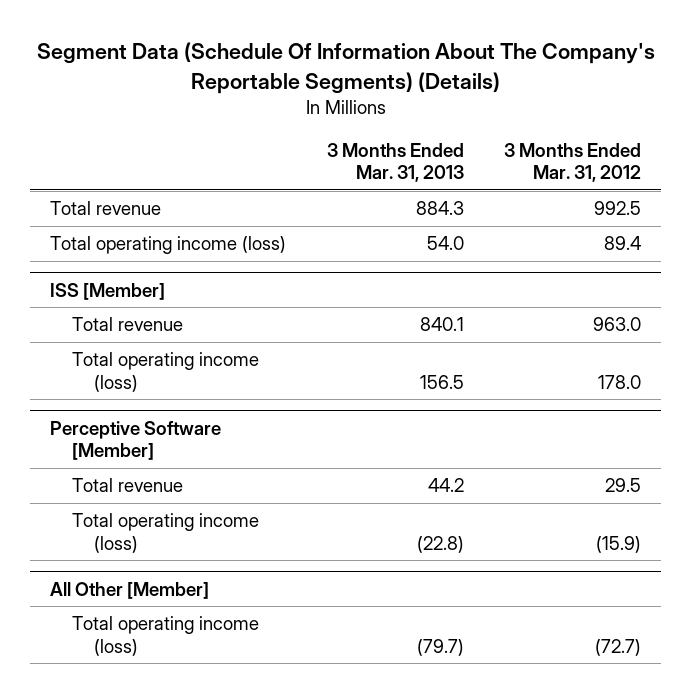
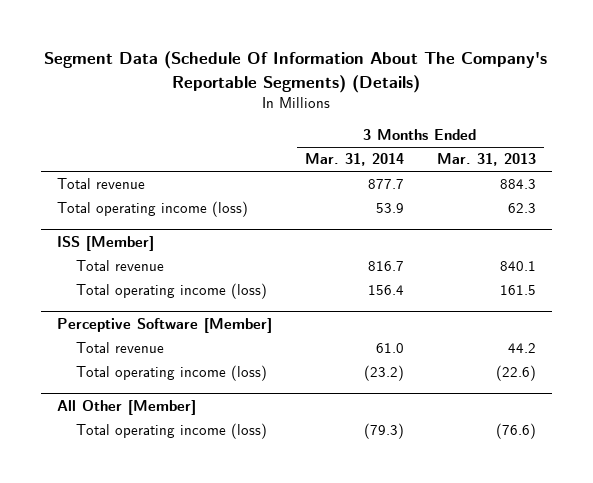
[503,142,641,183] 3 Months Ended Mar. 31, 2012 -> none
none -> [304,153,404,167] Mar. 31, 2014
[426,236,464,251] 54.0 -> [507,203,536,214] 62.3
[419,374,464,389] 156.5 -> [499,285,536,296] 161.5
[416,535,464,553] (22.8) -> [495,365,536,382] (22.6)
[416,638,464,656] (79.7) -> [495,423,536,440] (76.6)

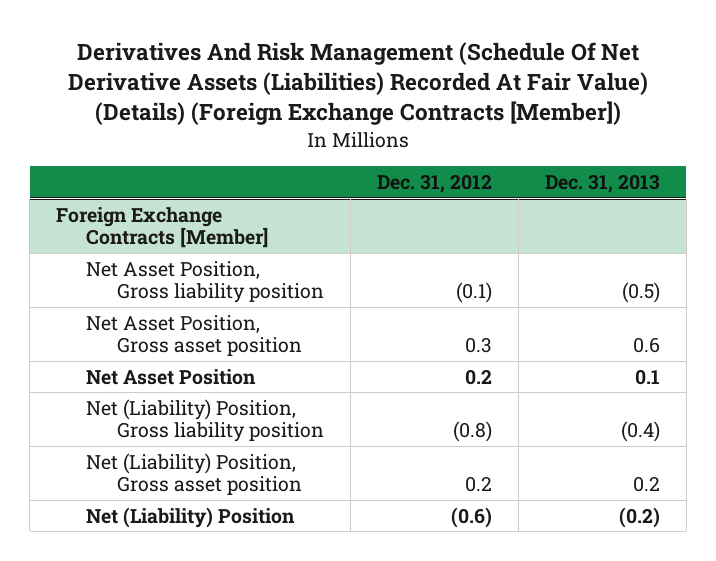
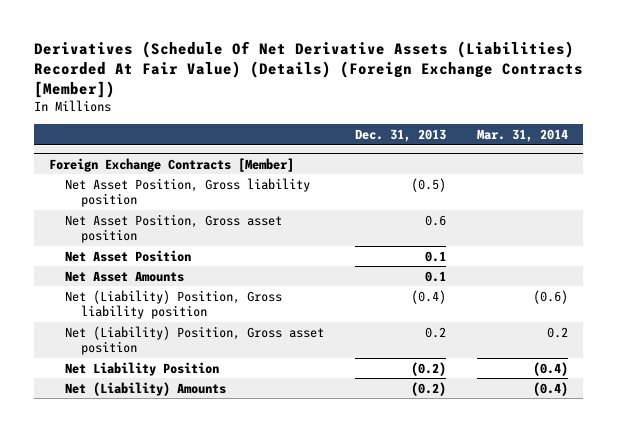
[67,41,648,126] Derivatives And Risk Management (Schedule Of Net Derivative Assets (Liabilities) Recorded At Fair Value) (Details) (Foreign Exchange Contracts [Member]) -> [33,41,583,99] Derivatives (Schedule Of Net Derivative Assets (Liabilities) Recorded At Fair Value) (Details) (Foreign Exchange Contracts [Member])
[376,173,492,193] Dec. 31, 2012 -> none
none -> [477,128,569,142] Mar. 31, 2014
none -> [65,270,185,282] Net Asset Amounts
[86,506,296,528] Net (Liability) Position -> [65,361,220,376] Net Liability Position
none -> [65,381,227,396] Net (Liability) Amounts

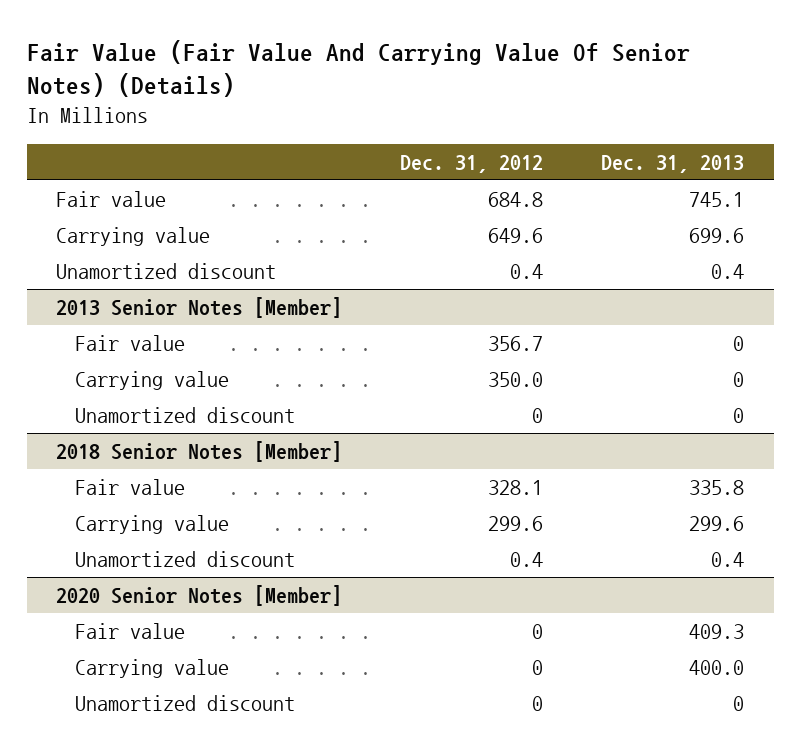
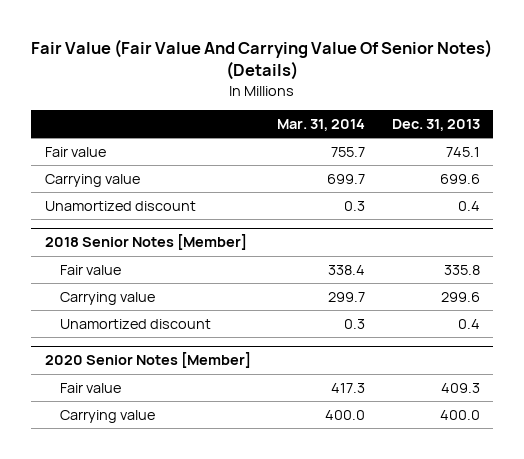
[400,154,544,173] Dec. 31, 2012 -> none
none -> [277,118,366,131] Mar. 31, 2014
[55,296,342,318] 2013 Senior Notes [Member] -> none
[75,334,186,351] Fair value -> none
[75,370,230,390] Carrying value -> none
[75,406,296,423] Unamortized discount -> none
[75,694,296,711] Unamortized discount -> none

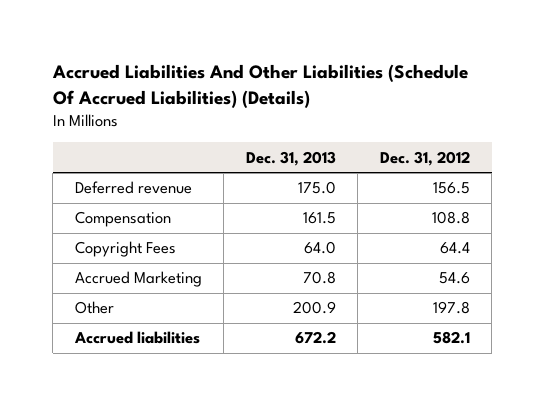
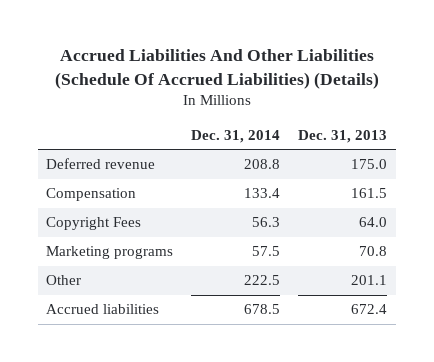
[379,150,470,166] Dec. 31, 2012 -> none
none -> [191,129,281,143] Dec. 31, 2014
[74,271,202,288] Accrued Marketing -> [46,246,174,260] Marketing programs
[292,301,336,315] 200.9 -> [351,275,388,286] 201.1
[294,331,336,345] 672.2 -> [351,304,388,315] 672.4

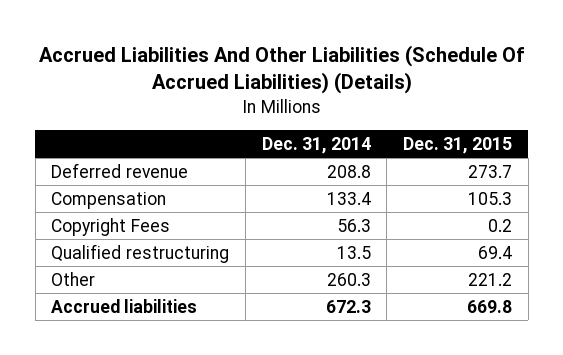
[298,129,388,143] Dec. 31, 2013 -> none
none -> [403,137,513,155] Dec. 31, 2015
[46,246,174,260] Marketing programs -> none
none -> [51,243,230,263] Qualified restructuring
[244,275,281,286] 222.5 -> [326,272,371,286] 260.3
[244,304,281,315] 678.5 -> [325,299,371,313] 672.3

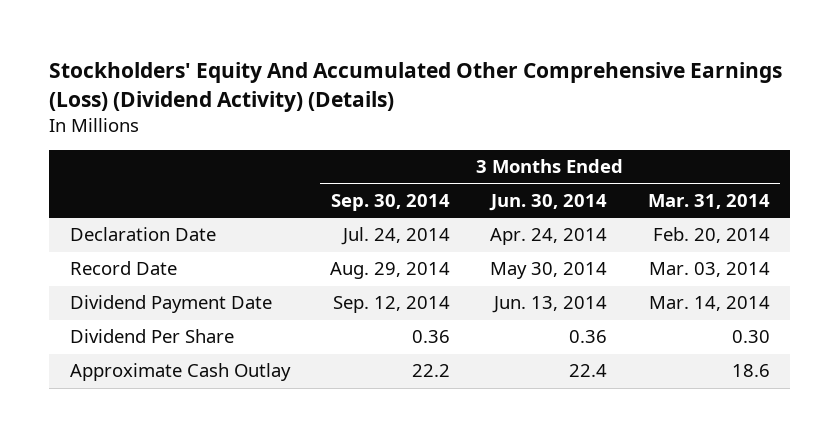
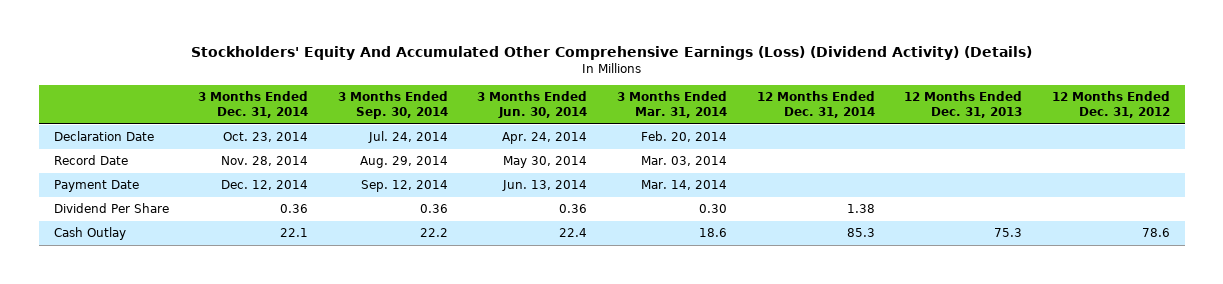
none -> [198,91,309,118] 3 Months Ended Dec. 31, 2014
none -> [756,91,875,118] 12 Months Ended Dec. 31, 2014
none -> [904,91,1023,118] 12 Months Ended Dec. 31, 2013
none -> [1051,91,1170,118] 12 Months Ended Dec. 31, 2012
[69,295,272,314] Dividend Payment Date -> [53,180,139,193] Payment Date
[69,363,291,382] Approximate Cash Outlay -> [53,227,126,241] Cash Outlay

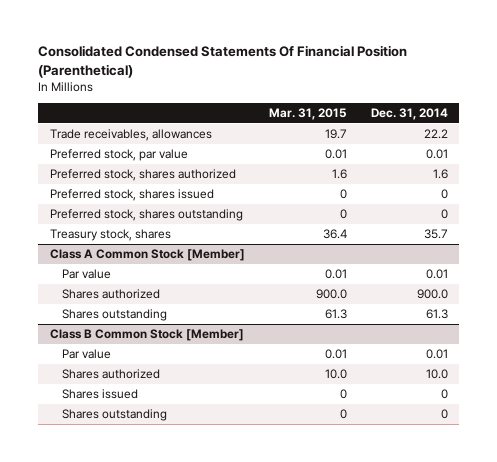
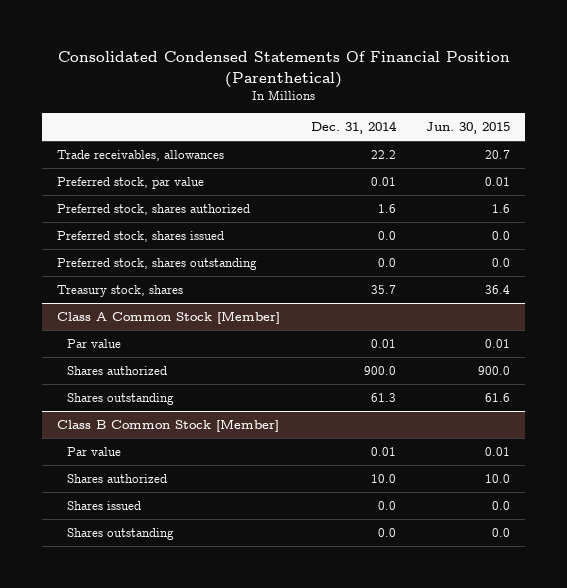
[268,107,347,120] Mar. 31, 2015 -> none
none -> [426,122,511,135] Jun. 30, 2015
[440,189,448,200] 0 -> [377,231,396,241] 0.0
[440,209,448,220] 0 -> [377,258,396,268] 0.0
[440,389,448,400] 0 -> [377,501,396,511] 0.0
[440,409,448,420] 0 -> [377,528,396,538] 0.0

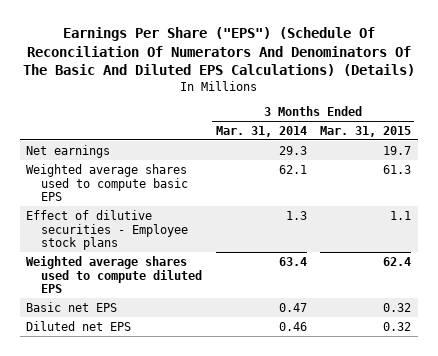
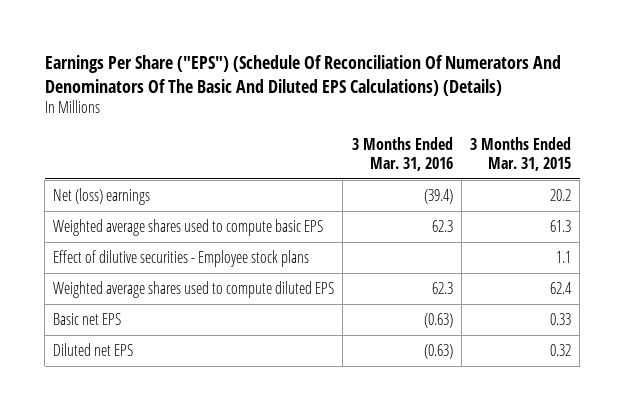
[215,125,307,137] Mar. 31, 2014 -> none
none -> [351,136,453,171] 3 Months Ended Mar. 31, 2016
[26,144,111,158] Net earnings -> [53,187,151,205] Net (loss) earnings
[383,145,412,155] 19.7 -> [549,188,571,201] 20.2
[383,302,412,312] 0.32 -> [549,312,571,325] 0.33

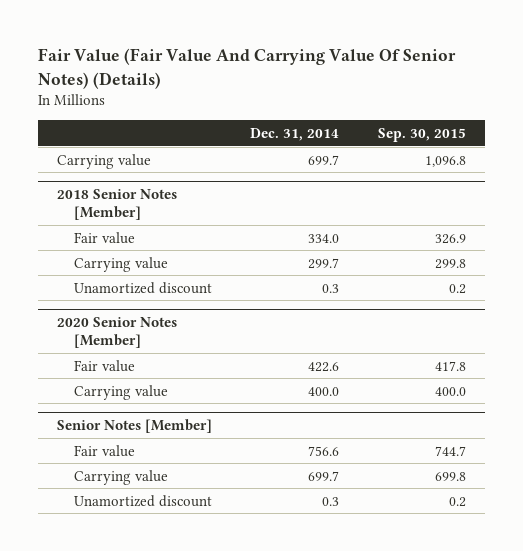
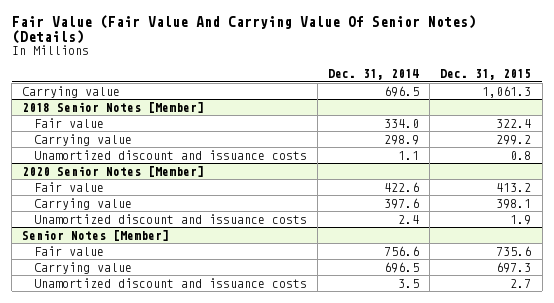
[377,127,466,142] Sep. 30, 2015 -> none
none -> [440,68,532,80] Dec. 31, 2015
[308,154,340,165] 699.7 -> [384,85,420,97] 696.5
[73,281,212,294] Unamortized discount -> none
[308,257,340,269] 299.7 -> [384,134,420,145] 298.9
none -> [33,149,307,160] Unamortized discount and issuance costs
[308,386,340,396] 400.0 -> [384,197,420,209] 397.6
none -> [33,213,307,224] Unamortized discount and issuance costs
[73,494,212,507] Unamortized discount -> none
[308,470,340,481] 699.7 -> [384,261,420,273] 696.5
none -> [33,277,307,288] Unamortized discount and issuance costs

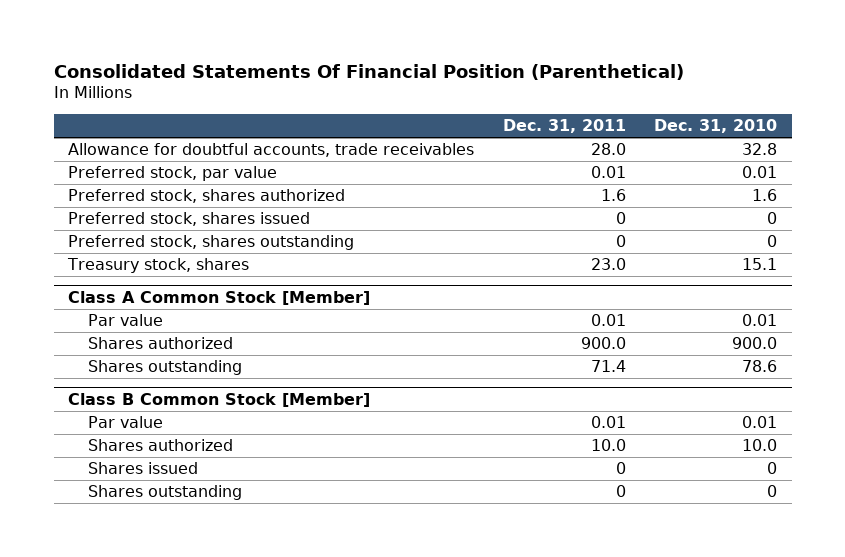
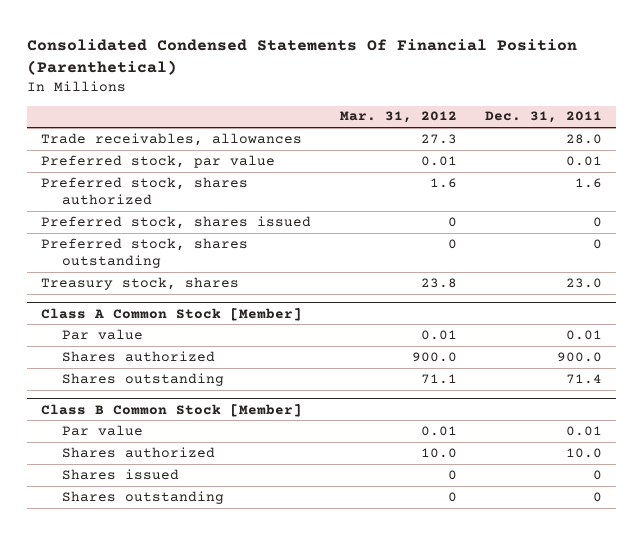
[53,63,684,80] Consolidated Statements Of Financial Position (Parenthetical) -> [27,38,578,75] Consolidated Condensed Statements Of Financial Position (Parenthetical)
[654,118,778,133] Dec. 31, 2010 -> none
none -> [339,111,457,124] Mar. 31, 2012
[68,143,475,158] Allowance for doubtful accounts, trade receivables -> [41,132,303,146] Trade receivables, allowances

